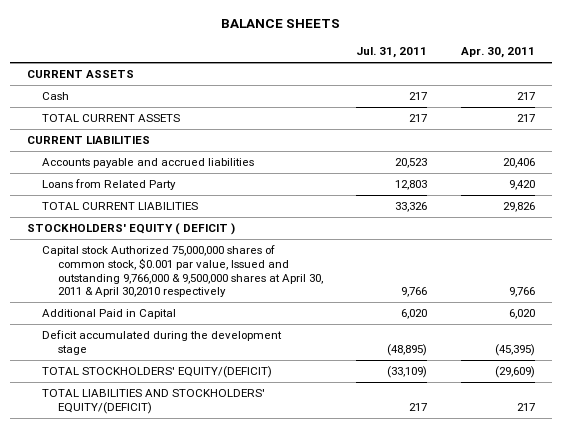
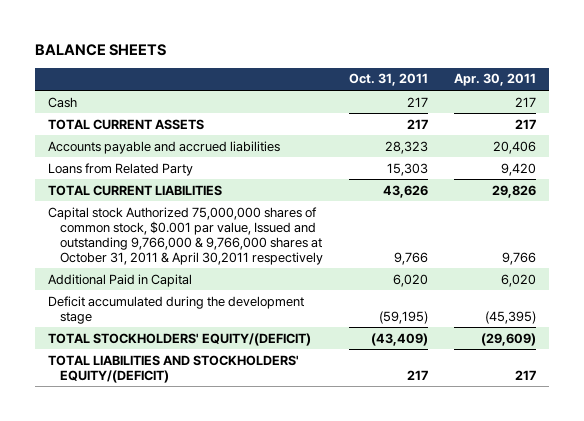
[356,47,428,59] Jul. 31, 2011 -> none
none -> [349,73,429,87] Oct. 31, 2011
[27,70,135,79] CURRENT ASSETS -> none
[27,136,151,145] CURRENT LIABILITIES -> none
[27,223,236,236] STOCKHOLDERS' EQUITY ( DEFICIT ) -> none
[42,245,323,298] Capital stock Authorized 75,000,000 shares of common stock, $0.001 par value, Issued and outstanding 9,766,000 & 9,500,000 shares at April 30, 2011 & April 30,2010 respectively -> [47,206,324,265] Capital stock Authorized 75,000,000 shares of common stock, $0.001 par value, Issued and outstanding 9,766,000 & 9,766,000 shares at October 31, 2011 & April 30,2011 respectively

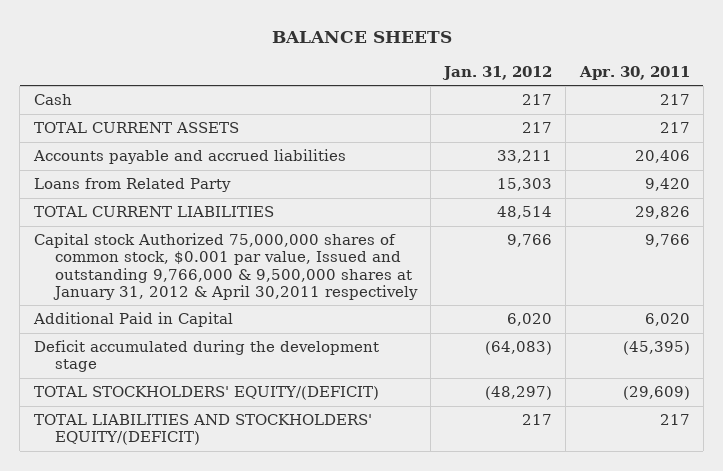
[349,73,429,87] Oct. 31, 2011 -> none
none -> [442,65,553,80] Jan. 31, 2012
[47,206,324,265] Capital stock Authorized 75,000,000 shares of common stock, $0.001 par value, Issued and outstanding 9,766,000 & 9,766,000 shares at October 31, 2011 & April 30,2011 respectively -> [33,233,418,300] Capital stock Authorized 75,000,000 shares of common stock, $0.001 par value, Issued and outstanding 9,766,000 & 9,500,000 shares at January 31, 2012 & April 30,2011 respectively

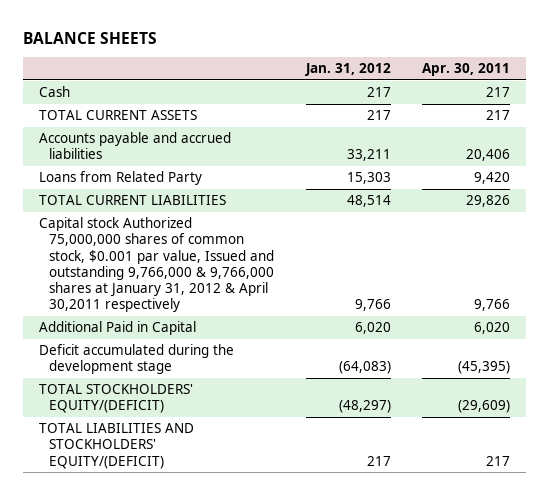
[33,233,418,300] Capital stock Authorized 75,000,000 shares of common stock, $0.001 par value, Issued and outstanding 9,766,000 & 9,500,000 shares at January 31, 2012 & April 30,2011 respectively -> [39,217,275,313] Capital stock Authorized 75,000,000 shares of common stock, $0.001 par value, Issued and outstanding 9,766,000 & 9,766,000 shares at January 31, 2012 & April 30,2011 respectively

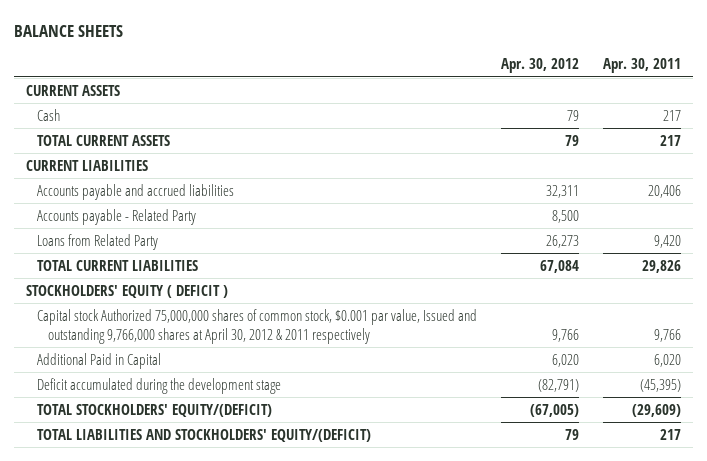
[304,63,391,77] Jan. 31, 2012 -> none
none -> [500,58,579,74] Apr. 30, 2012
none -> [25,84,120,96] CURRENT ASSETS
none -> [25,159,148,171] CURRENT LIABILITIES
none -> [36,208,196,225] Accounts payable - Related Party
none -> [25,284,228,298] STOCKHOLDERS' EQUITY ( DEFICIT )
[39,217,275,313] Capital stock Authorized 75,000,000 shares of common stock, $0.001 par value, Issued and outstanding 9,766,000 & 9,766,000 shares at January 31, 2012 & April 30,2011 respectively -> [36,308,477,344] Capital stock Authorized 75,000,000 shares of common stock, $0.001 par value, Issued and outstanding 9,766,000 shares at April 30, 2012 & 2011 respectively

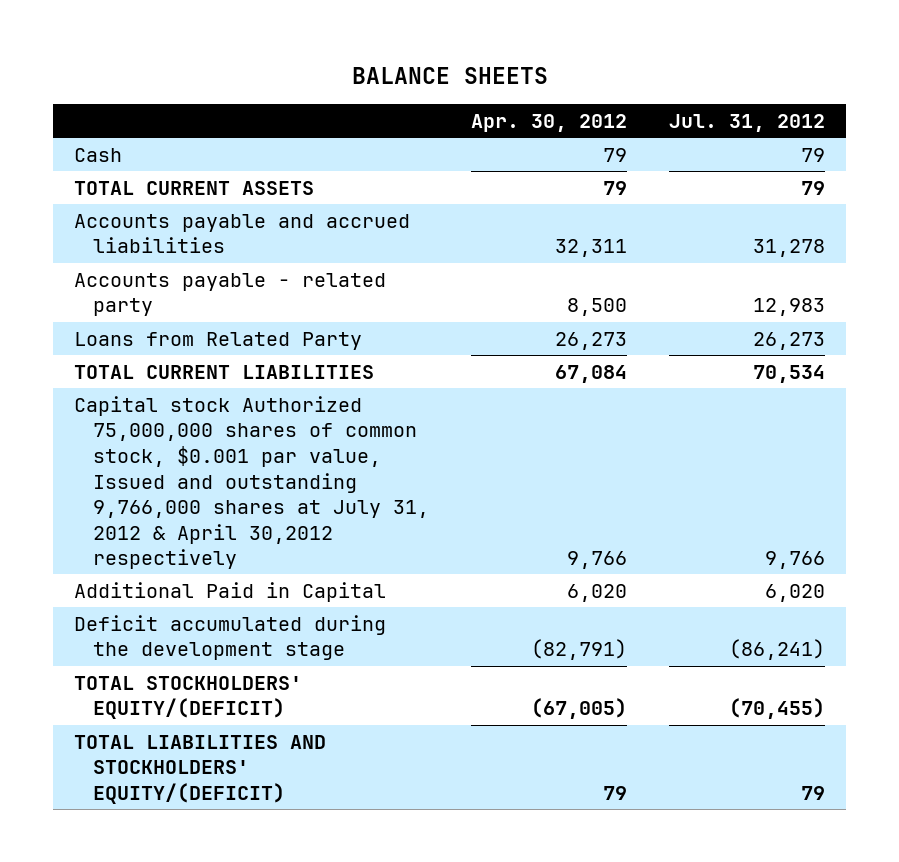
[602,58,681,74] Apr. 30, 2011 -> none
none -> [668,114,825,133] Jul. 31, 2012
[25,84,120,96] CURRENT ASSETS -> none
[25,159,148,171] CURRENT LIABILITIES -> none
[36,208,196,225] Accounts payable - Related Party -> [74,272,387,317] Accounts payable - related party
[25,284,228,298] STOCKHOLDERS' EQUITY ( DEFICIT ) -> none
[36,308,477,344] Capital stock Authorized 75,000,000 shares of common stock, $0.001 par value, Issued and outstanding 9,766,000 shares at April 30, 2012 & 2011 respectively -> [74,395,430,570] Capital stock Authorized 75,000,000 shares of common stock, $0.001 par value, Issued and outstanding 9,766,000 shares at July 31, 2012 & April 30,2012 respectively

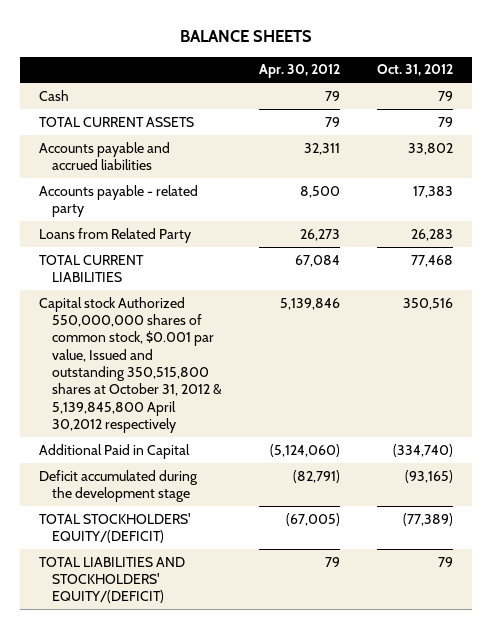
[668,114,825,133] Jul. 31, 2012 -> none
none -> [377,64,454,77] Oct. 31, 2012
[74,395,430,570] Capital stock Authorized 75,000,000 shares of common stock, $0.001 par value, Issued and outstanding 9,766,000 shares at July 31, 2012 & April 30,2012 respectively -> [39,296,222,433] Capital stock Authorized 550,000,000 shares of common stock, $0.001 par value, Issued and outstanding 350,515,800 shares at October 31, 2012 & 5,139,845,800 April 30,2012 respectively
[567,551,628,570] 9,766 -> [280,297,341,310] 5,139,846
[567,583,628,602] 6,020 -> [270,443,341,457] (5,124,060)

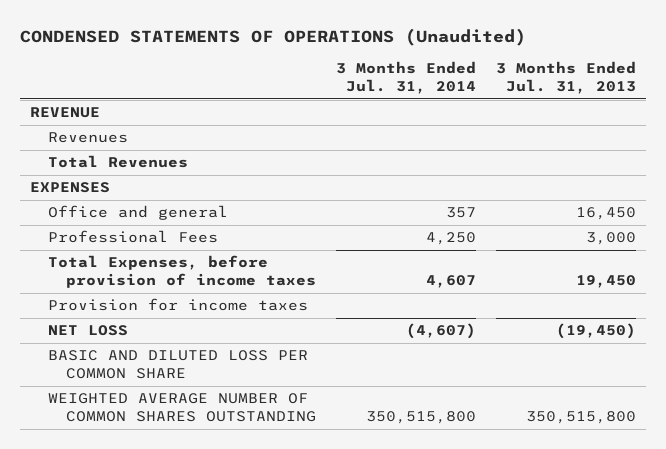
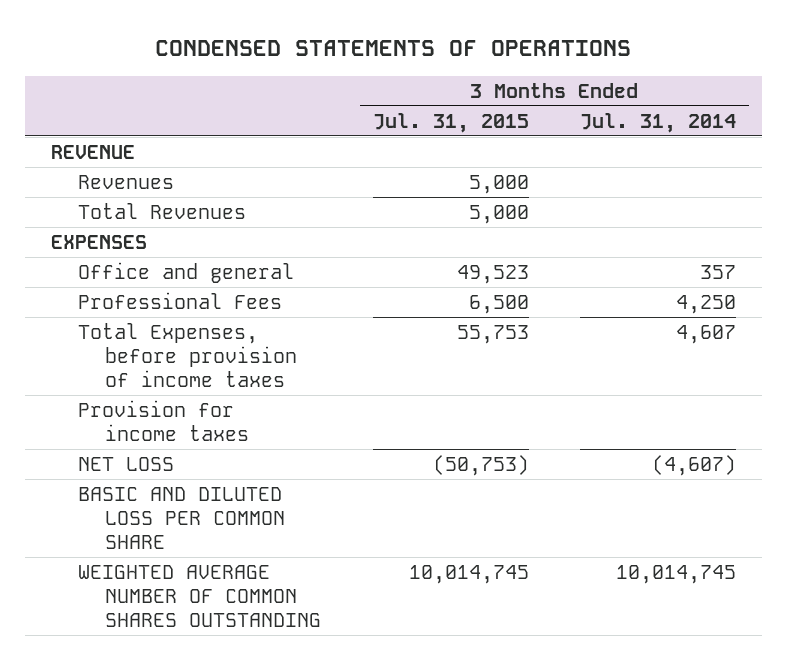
[19,27,526,46] CONDENSED STATEMENTS OF OPERATIONS (Unaudited) -> [155,39,632,56] CONDENSED STATEMENTS OF OPERATIONS
[495,61,636,94] 3 Months Ended Jul. 31, 2013 -> none
none -> [372,112,529,133] Jul. 31, 2015
[365,411,476,425] 350,515,800 -> [616,564,737,584] 10,014,745

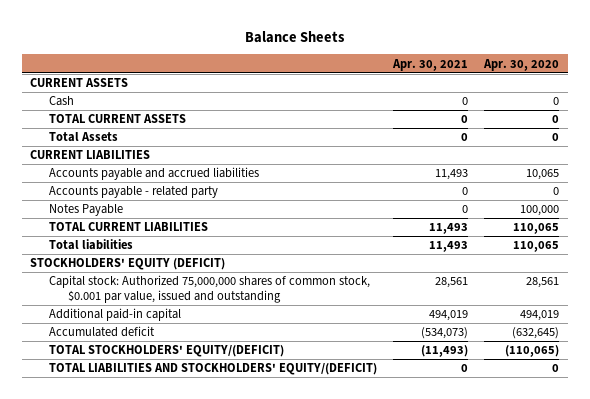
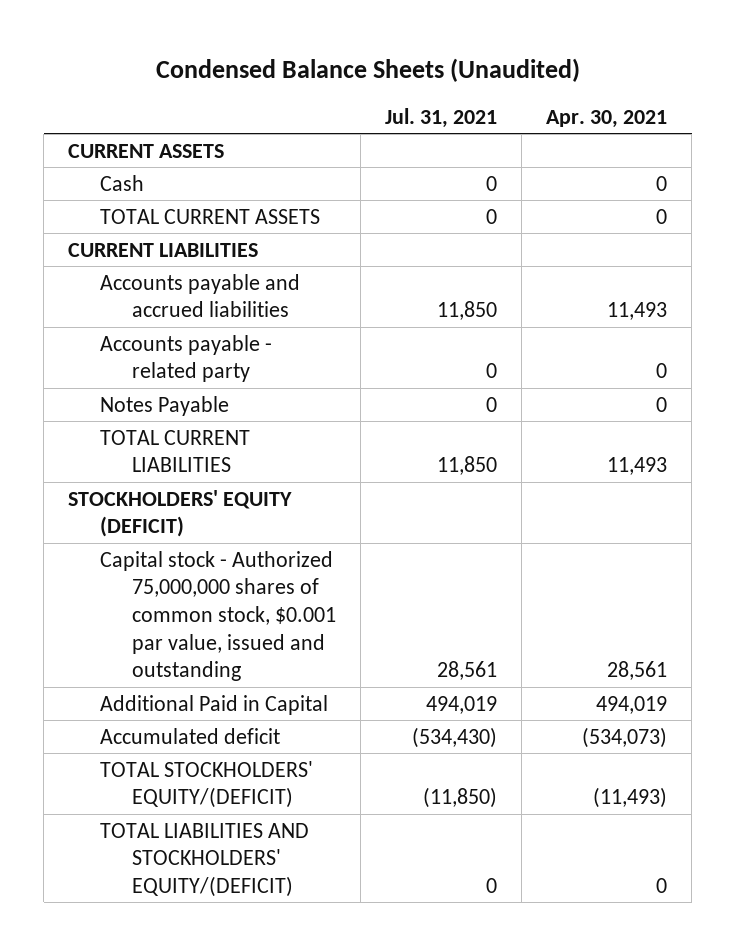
[244,30,345,43] Balance Sheets -> [155,58,580,83] Condensed Balance Sheets (Unaudited)
[483,58,560,71] Apr. 30, 2020 -> none
none -> [384,107,497,128] Jul. 31, 2021
[49,132,119,143] Total Assets -> none
[49,239,134,251] Total liabilities -> none
[49,275,371,304] Capital stock: Authorized 75,000,000 shares of common stock, $0.001 par value, issued and outstanding -> [99,550,336,682] Capital stock - Authorized 75,000,000 shares of common stock, $0.001 par value, issued and outstanding
[49,308,182,322] Additional paid-in capital -> [99,694,328,715] Additional Paid in Capital

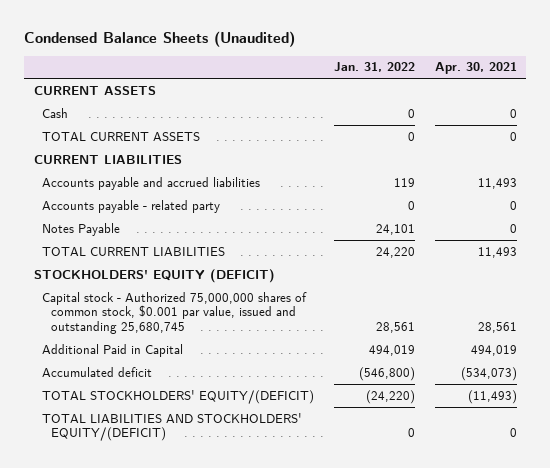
[384,107,497,128] Jul. 31, 2021 -> none
none -> [333,62,415,73] Jan. 31, 2022
[99,550,336,682] Capital stock - Authorized 75,000,000 shares of common stock, $0.001 par value, issued and outstanding -> [42,291,308,334] Capital stock - Authorized 75,000,000 shares of common stock, $0.001 par value, issued and outstanding 25,680,745

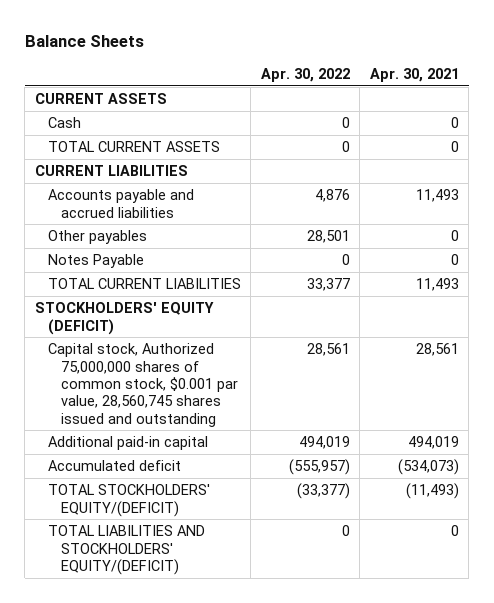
[23,31,295,48] Condensed Balance Sheets (Unaudited) -> [24,35,144,48] Balance Sheets
[333,62,415,73] Jan. 31, 2022 -> none
none -> [260,68,350,83] Apr. 30, 2022
[42,199,221,213] Accounts payable - related party -> none
none -> [47,230,147,245] Other payables
[42,291,308,334] Capital stock - Authorized 75,000,000 shares of common stock, $0.001 par value, issued and outstanding 25,680,745 -> [47,343,238,427] Capital stock, Authorized 75,000,000 shares of common stock, $0.001 par value, 28,560,745 shares issued and outstanding
[42,343,184,357] Additional Paid in Capital -> [47,436,208,451] Additional paid-in capital

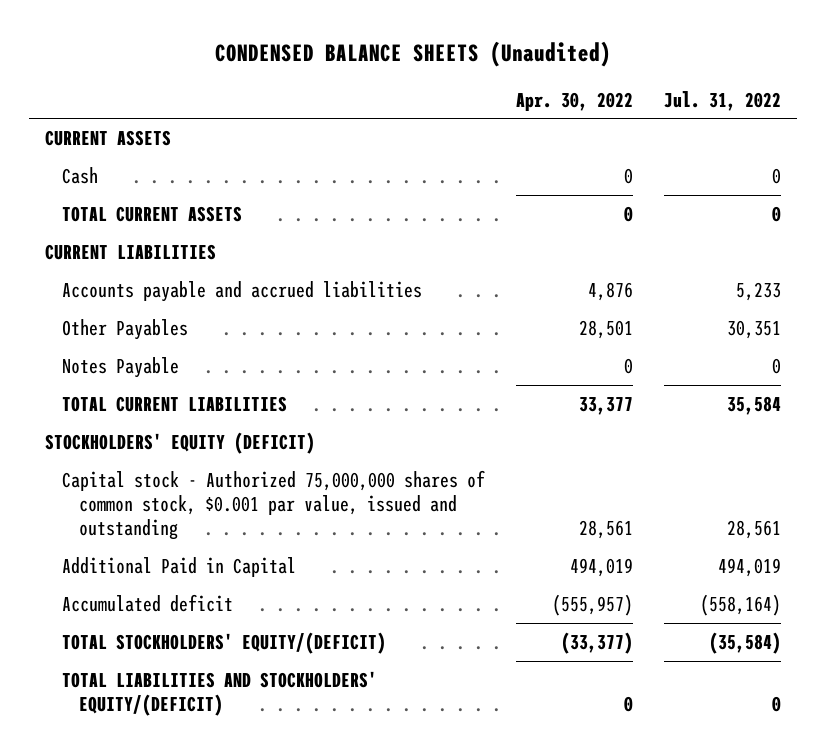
[24,35,144,48] Balance Sheets -> [214,40,611,67] CONDENSED BALANCE SHEETS (Unaudited)
[369,68,459,83] Apr. 30, 2021 -> none
none -> [664,90,782,111] Jul. 31, 2022
[47,230,147,245] Other payables -> [61,318,188,340] Other Payables
[47,343,238,427] Capital stock, Authorized 75,000,000 shares of common stock, $0.001 par value, 28,560,745 shares issued and outstanding -> [61,469,485,540] Capital stock - Authorized 75,000,000 shares of common stock, $0.001 par value, issued and outstanding
[47,436,208,451] Additional paid-in capital -> [61,556,296,577] Additional Paid in Capital

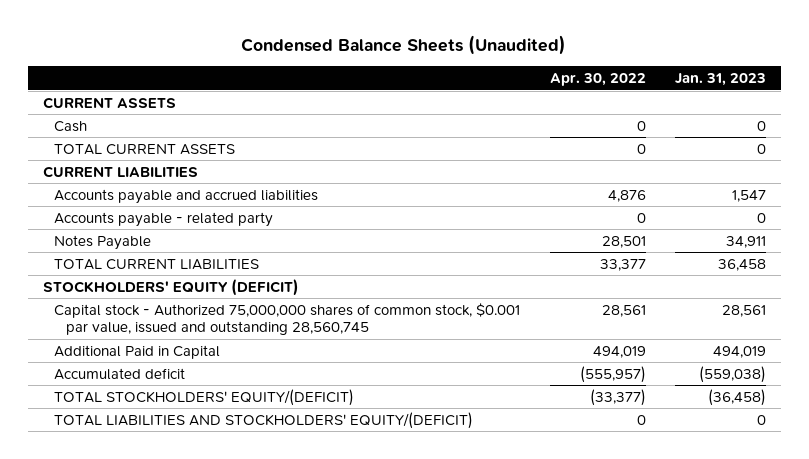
[214,40,611,67] CONDENSED BALANCE SHEETS (Unaudited) -> [241,35,567,56] Condensed Balance Sheets (Unaudited)
[664,90,782,111] Jul. 31, 2022 -> none
none -> [675,73,767,87] Jan. 31, 2023
[61,318,188,340] Other Payables -> none
none -> [54,211,274,227] Accounts payable - related party
[624,357,634,374] 0 -> [601,235,646,248] 28,501
[61,469,485,540] Capital stock - Authorized 75,000,000 shares of common stock, $0.001 par value, issued and outstanding -> [54,302,521,336] Capital stock - Authorized 75,000,000 shares of common stock, $0.001 par value, issued and outstanding 28,560,745

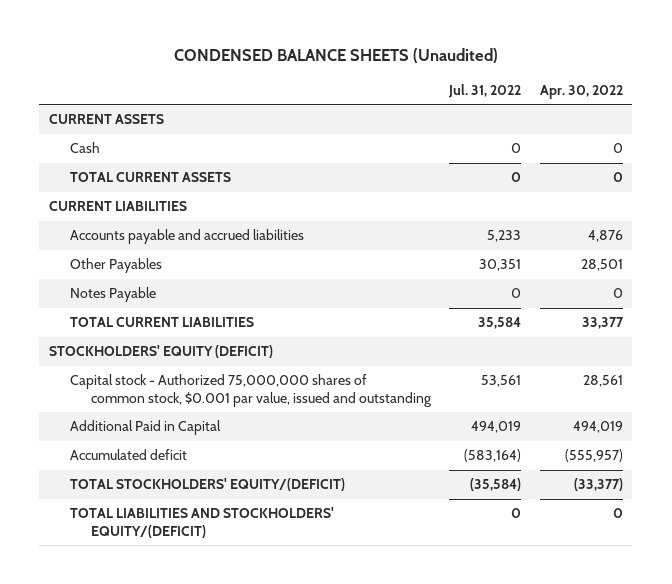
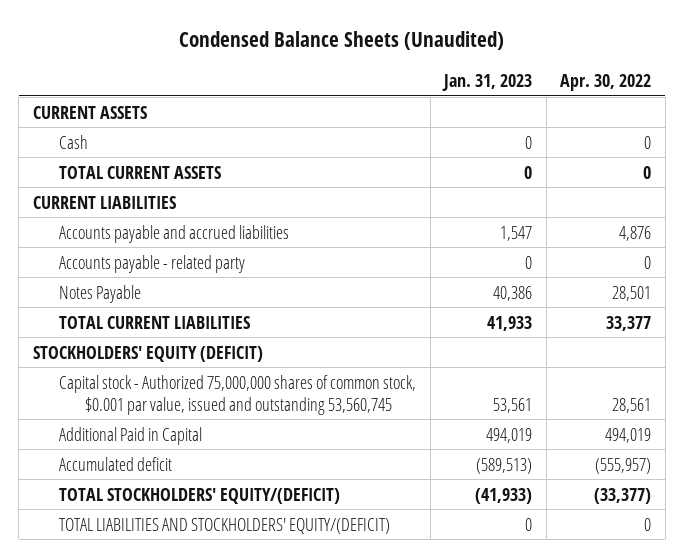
[173,48,498,64] CONDENSED BALANCE SHEETS (Unaudited) -> [179,31,505,51] Condensed Balance Sheets (Unaudited)
[448,83,522,98] Jul. 31, 2022 -> none
none -> [442,73,533,91] Jan. 31, 2023
[69,258,162,274] Other Payables -> none
none -> [59,254,246,273] Accounts payable - related party
[613,288,624,299] 0 -> [612,285,652,301] 28,501
[69,374,432,408] Capital stock - Authorized 75,000,000 shares of common stock, $0.001 par value, issued and outstanding -> [59,374,417,415] Capital stock - Authorized 75,000,000 shares of common stock, $0.001 par value, issued and outstanding 53,560,745

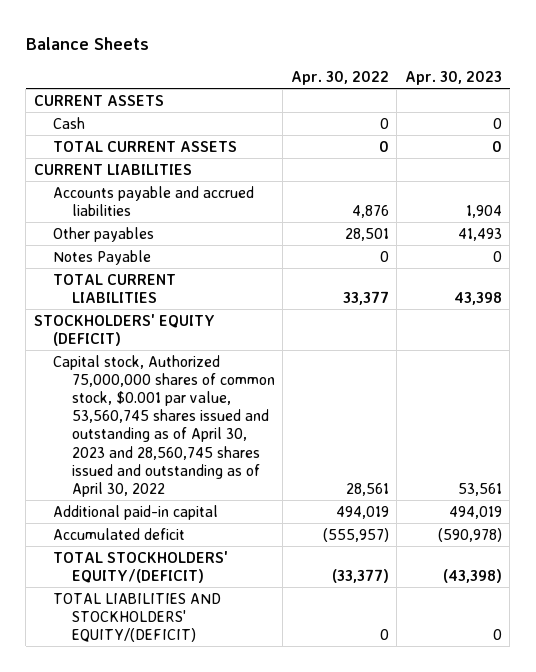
[179,31,505,51] Condensed Balance Sheets (Unaudited) -> [25,36,149,50] Balance Sheets
[442,73,533,91] Jan. 31, 2023 -> none
none -> [404,70,502,85] Apr. 30, 2023
[59,254,246,273] Accounts payable - related party -> none
none -> [52,226,154,242] Other payables
[612,285,652,301] 28,501 -> [379,250,389,262] 0
[59,374,417,415] Capital stock - Authorized 75,000,000 shares of common stock, $0.001 par value, issued and outstanding 53,560,745 -> [52,354,275,497] Capital stock, Authorized 75,000,000 shares of common stock, $0.001 par value, 53,560,745 shares issued and outstanding as of April 30, 2023 and 28,560,745 shares issued and outstanding as of April 30, 2022
[59,426,203,445] Additional Paid in Capital -> [52,504,218,520] Additional paid-in capital

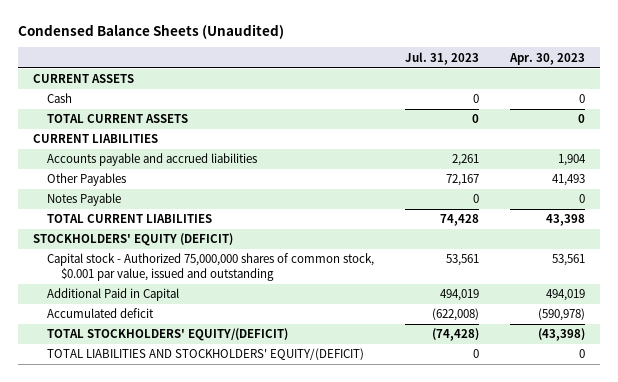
[25,36,149,50] Balance Sheets -> [17,23,284,39] Condensed Balance Sheets (Unaudited)
[290,70,389,85] Apr. 30, 2022 -> none
none -> [404,51,479,65] Jul. 31, 2023
[52,226,154,242] Other payables -> [46,173,126,187] Other Payables
[52,354,275,497] Capital stock, Authorized 75,000,000 shares of common stock, $0.001 par value, 53,560,745 shares issued and outstanding as of April 30, 2023 and 28,560,745 shares issued and outstanding as of April 30, 2022 -> [46,253,374,282] Capital stock - Authorized 75,000,000 shares of common stock, $0.001 par value, issued and outstanding
[52,504,218,520] Additional paid-in capital -> [46,288,179,302] Additional Paid in Capital

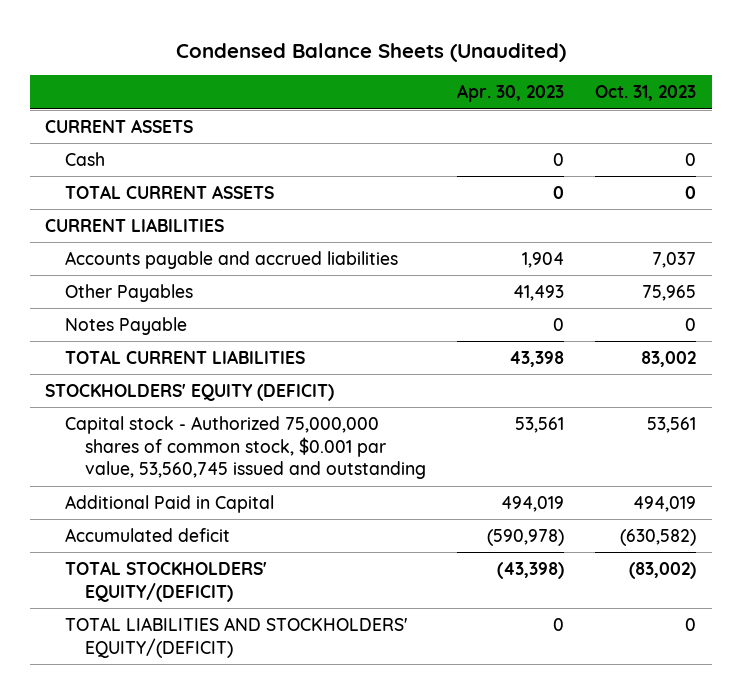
[404,51,479,65] Jul. 31, 2023 -> none
none -> [595,85,697,102] Oct. 31, 2023
[46,253,374,282] Capital stock - Authorized 75,000,000 shares of common stock, $0.001 par value, issued and outstanding -> [65,415,427,480] Capital stock - Authorized 75,000,000 shares of common stock, $0.001 par value, 53,560,745 issued and outstanding

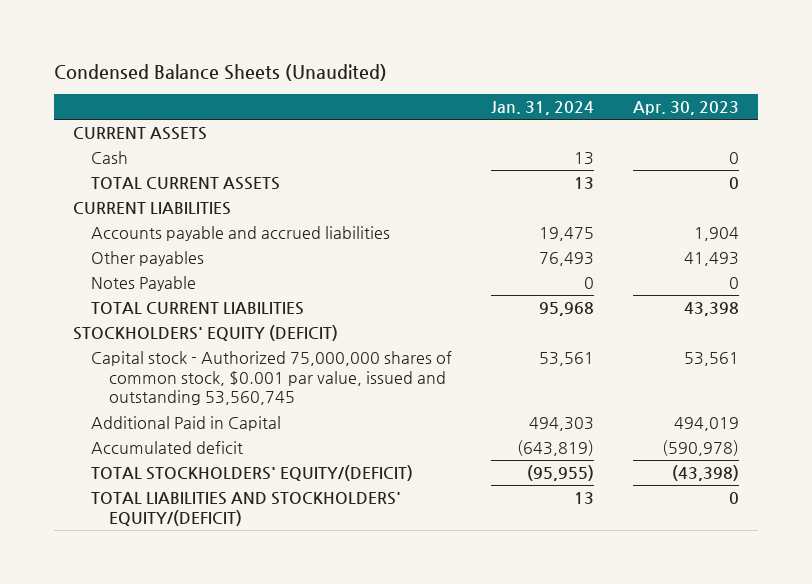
[595,85,697,102] Oct. 31, 2023 -> none
none -> [491,101,595,116] Jan. 31, 2024
[65,283,194,302] Other Payables -> [91,251,205,267] Other payables
[65,415,427,480] Capital stock - Authorized 75,000,000 shares of common stock, $0.001 par value, 53,560,745 issued and outstanding -> [91,351,453,406] Capital stock - Authorized 75,000,000 shares of common stock, $0.001 par value, issued and outstanding 53,560,745

